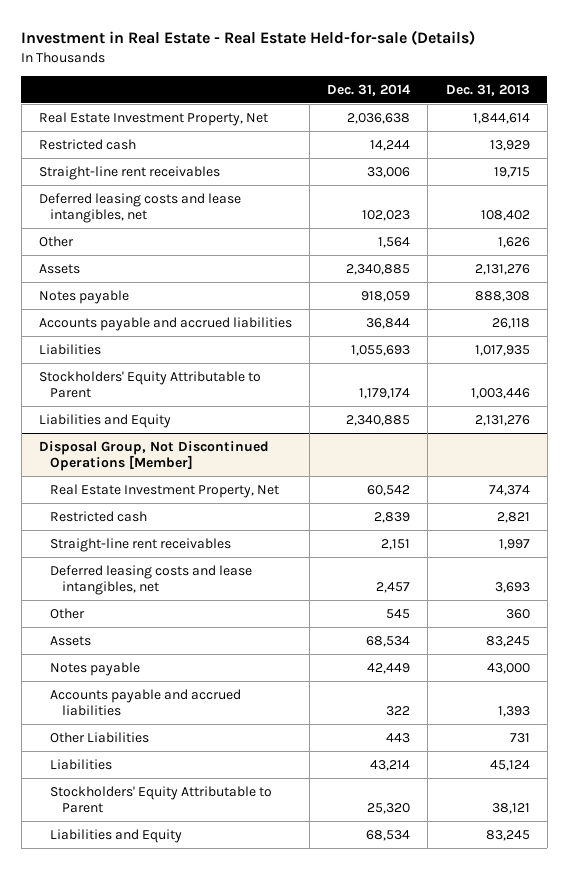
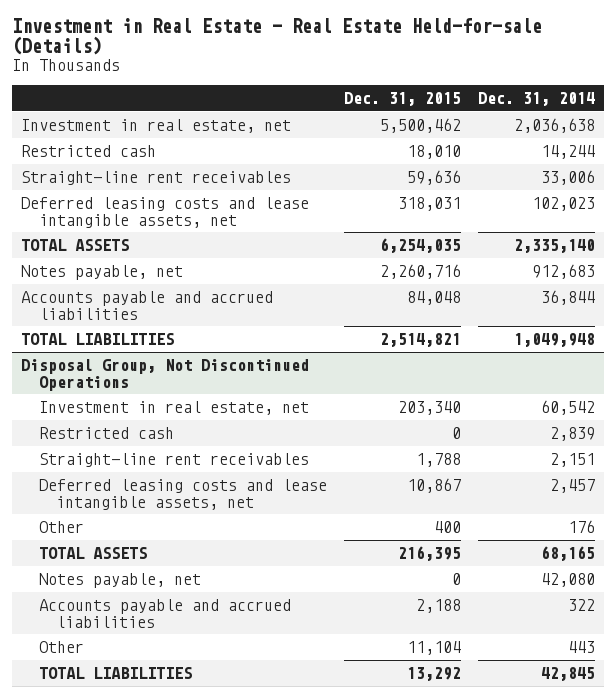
[445,83,530,96] Dec. 31, 2013 -> none
none -> [343,91,461,106] Dec. 31, 2015
[38,111,268,126] Real Estate Investment Property, Net -> [20,119,291,134] Investment in real estate, net
[38,235,74,247] Other -> none
[38,192,241,224] Deferred leasing costs and lease intangibles, net -> [20,197,309,228] Deferred leasing costs and lease intangible assets, net
[38,263,80,274] Assets -> [20,239,129,252] TOTAL ASSETS
[346,263,411,275] 2,340,885 -> [514,239,596,254] 2,335,140
[38,289,129,304] Notes payable -> [20,265,183,281] Notes payable, net
[361,290,411,302] 918,059 -> [532,264,596,280] 912,683
[38,370,261,399] Stockholders' Equity Attributable to Parent -> none
[38,413,171,428] Liabilities and Equity -> none
[38,343,101,355] Liabilities -> [20,333,174,346] TOTAL LIABILITIES
[351,344,411,356] 1,055,693 -> [514,333,596,348] 1,049,948
[38,440,269,472] Disposal Group, Not Discontinued Operations [Member] -> [20,359,309,391] Disposal Group, Not Discontinued Operations
[50,483,280,498] Real Estate Investment Property, Net -> [38,401,309,416] Investment in real estate, net
[50,564,253,596] Deferred leasing costs and lease intangibles, net -> [38,479,327,510] Deferred leasing costs and lease intangible assets, net
[386,608,411,619] 545 -> [568,520,596,534] 176
[50,635,92,646] Assets -> [38,547,147,560] TOTAL ASSETS
[366,635,411,647] 68,534 -> [541,546,596,562] 68,165
[50,661,141,676] Notes payable -> [38,573,201,589] Notes payable, net
[367,662,411,674] 42,449 -> [541,573,596,588] 42,080
[50,785,273,814] Stockholders' Equity Attributable to Parent -> none
[50,828,183,843] Liabilities and Equity -> none
[50,731,150,743] Other Liabilities -> [38,641,84,654] Other
[50,758,113,770] Liabilities -> [38,667,192,680] TOTAL LIABILITIES
[370,759,411,771] 43,214 -> [541,667,596,682] 42,845

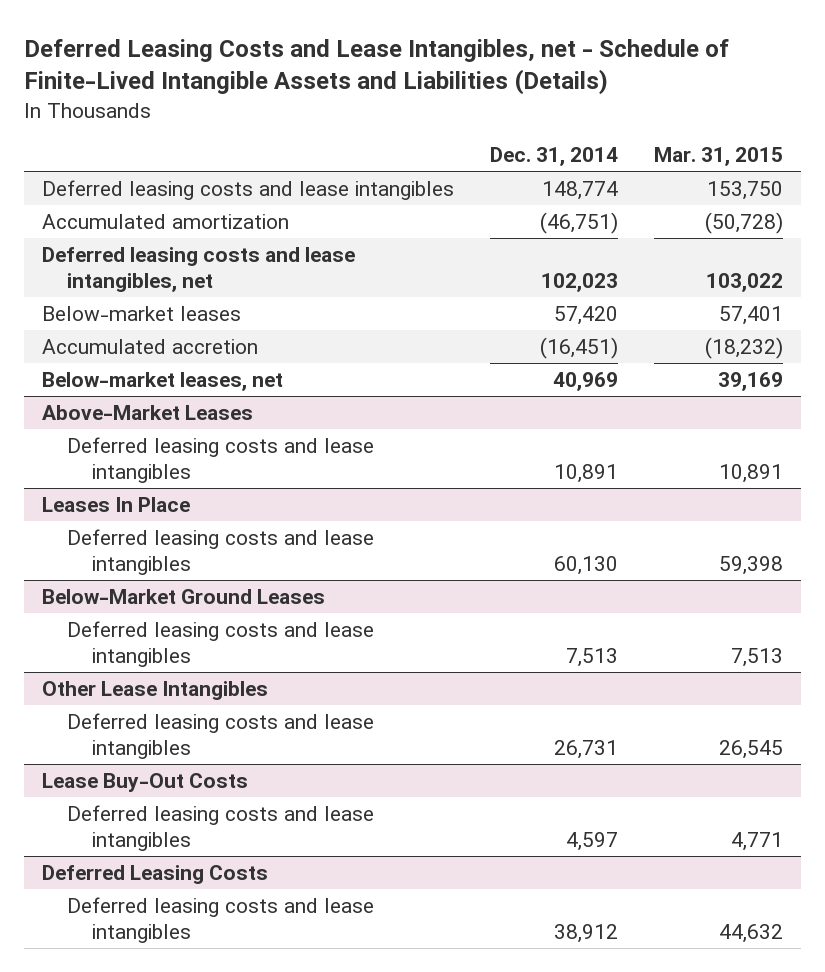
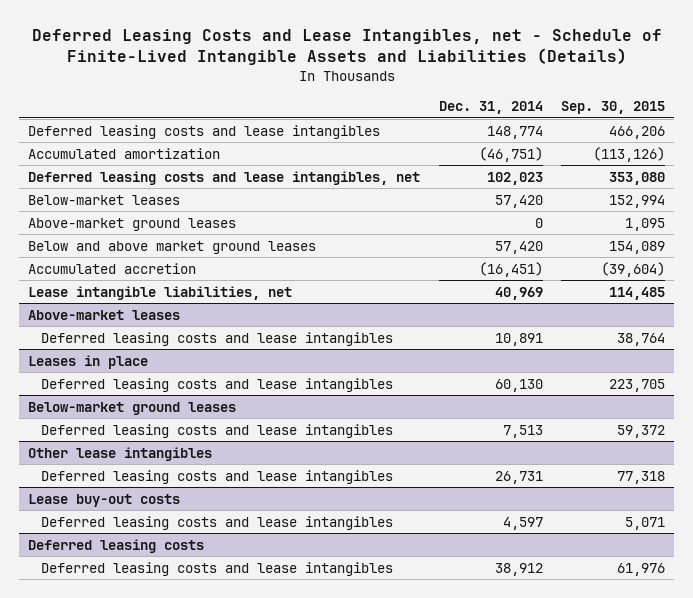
[653,147,783,167] Mar. 31, 2015 -> none
none -> [561,101,666,115] Sep. 30, 2015
none -> [28,217,237,231] Above-market ground leases
none -> [28,240,317,254] Below and above market ground leases
[42,371,284,391] Below-market leases, net -> [28,285,293,300] Lease intangible liabilities, net
[42,404,254,420] Above-Market Leases -> [28,309,181,320] Above-market leases
[42,496,191,512] Leases In Place -> [28,354,149,369] Leases in place
[42,588,326,604] Below-Market Ground Leases -> [28,401,237,415] Below-market ground leases
[42,680,269,700] Other Lease Intangibles -> [28,446,213,461] Other lease intangibles
[42,772,249,792] Lease Buy-Out Costs -> [28,493,181,507] Lease buy-out costs
[42,864,269,884] Deferred Leasing Costs -> [28,538,205,553] Deferred leasing costs

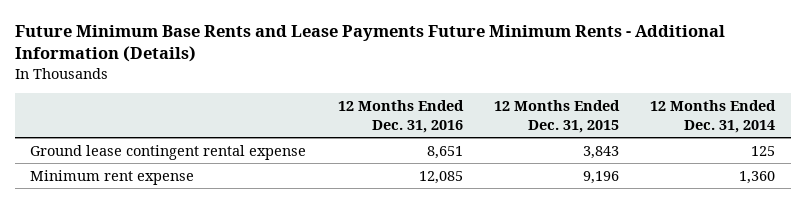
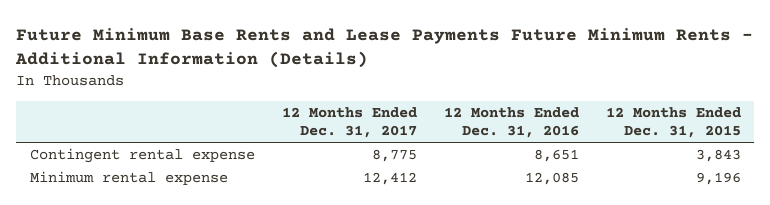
[650,100,777,133] 12 Months Ended Dec. 31, 2014 -> none
none -> [281,106,417,139] 12 Months Ended Dec. 31, 2017
[30,144,307,160] Ground lease contingent rental expense -> [29,147,255,163] Contingent rental expense
[30,169,195,185] Minimum rent expense -> [29,170,228,185] Minimum rental expense

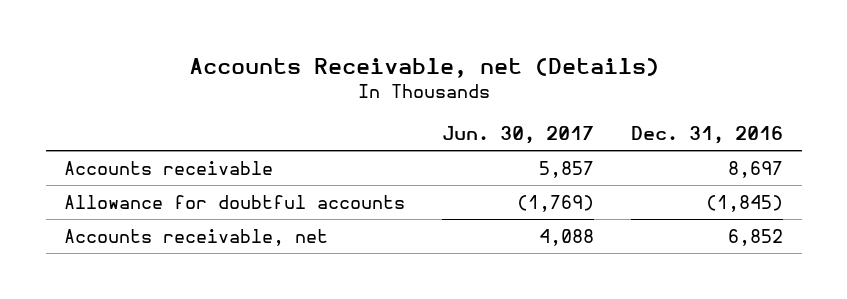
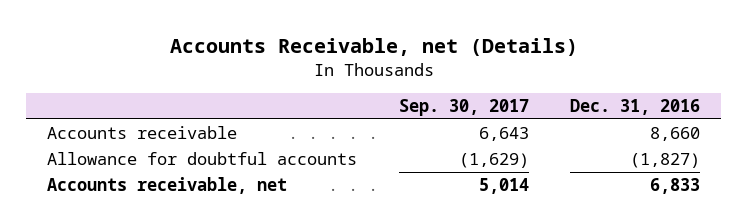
[442,126,595,145] Jun. 30, 2017 -> none
none -> [398,99,529,117] Sep. 30, 2017
[728,160,784,178] 8,697 -> [650,127,701,142] 8,660
[706,194,784,212] (1,845) -> [630,153,701,169] (1,827)
[728,228,784,246] 6,852 -> [650,178,701,195] 6,833

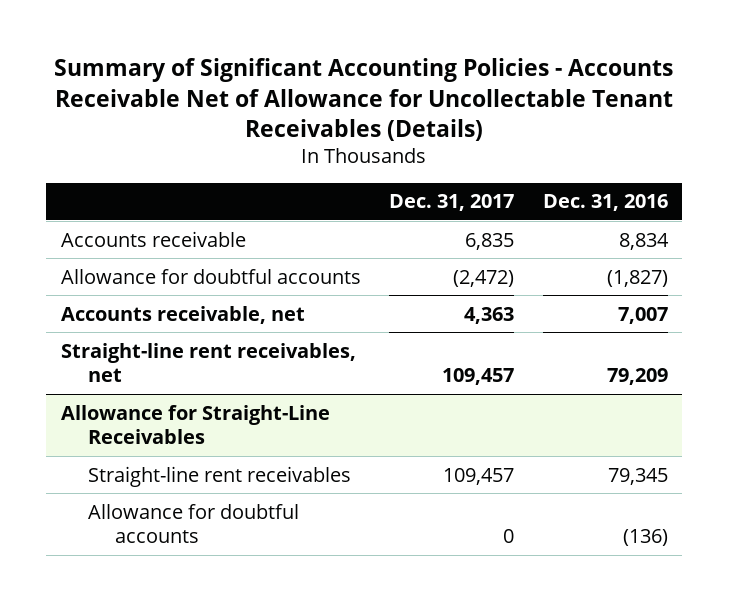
[169,37,578,56] Accounts Receivable, net (Details) -> [54,58,674,141] Summary of Significant Accounting Policies - Accounts Receivable Net of Allowance for Uncollectable Tenant Receivables (Details)
[398,99,529,117] Sep. 30, 2017 -> none
none -> [389,194,515,212] Dec. 31, 2017
[650,127,701,142] 8,660 -> [618,232,669,250] 8,834
[650,178,701,195] 6,833 -> [617,306,668,324] 7,007
none -> [60,342,356,383] Straight-line rent receivables, net
none -> [60,404,330,445] Allowance for Straight-Line Receivables
none -> [87,465,351,487] Straight-line rent receivables
none -> [87,503,299,544] Allowance for doubtful accounts

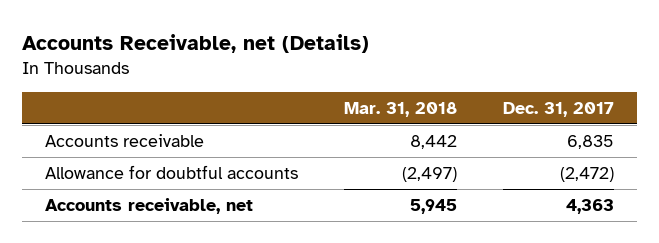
[54,58,674,141] Summary of Significant Accounting Policies - Accounts Receivable Net of Allowance for Uncollectable Tenant Receivables (Details) -> [22,33,370,53] Accounts Receivable, net (Details)
[542,194,668,212] Dec. 31, 2016 -> none
none -> [343,101,457,117] Mar. 31, 2018
[60,342,356,383] Straight-line rent receivables, net -> none
[60,404,330,445] Allowance for Straight-Line Receivables -> none
[87,465,351,487] Straight-line rent receivables -> none
[87,503,299,544] Allowance for doubtful accounts -> none

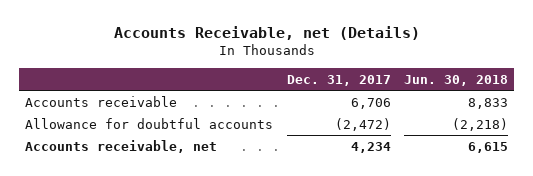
[343,101,457,117] Mar. 31, 2018 -> none
none -> [403,74,508,86] Jun. 30, 2018
[566,134,614,149] 6,835 -> [350,97,391,109] 6,706
[565,198,614,214] 4,363 -> [350,141,391,153] 4,234

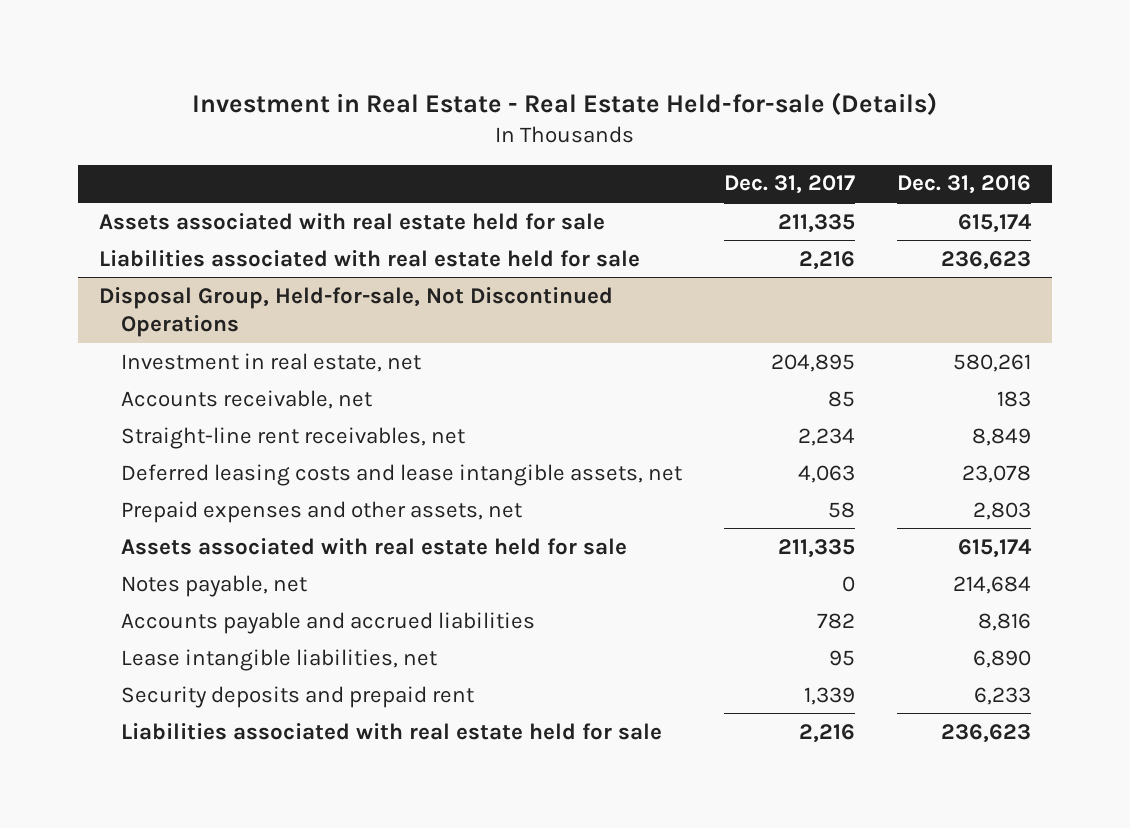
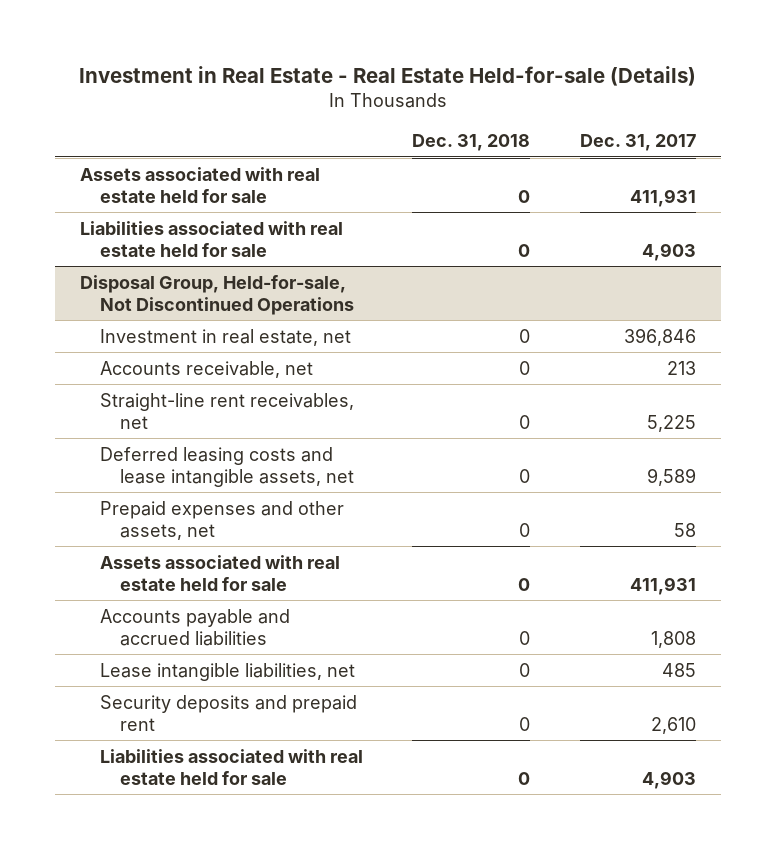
[897,175,1032,195] Dec. 31, 2016 -> none
none -> [412,134,531,152] Dec. 31, 2018
[778,213,856,233] 211,335 -> [629,188,696,207] 411,931
[799,250,856,270] 2,216 -> [641,242,696,261] 4,903
[771,353,856,372] 204,895 -> [623,327,696,346] 396,846
[828,390,856,407] 85 -> [666,360,696,375] 213
[798,427,856,446] 2,234 -> [646,414,696,432] 5,225
[798,464,856,483] 4,063 -> [646,467,696,486] 9,589
[120,574,307,597] Notes payable, net -> none
[778,538,856,558] 211,335 -> [629,576,696,595] 411,931
[817,612,856,629] 782 -> [650,630,696,648] 1,808
[829,649,856,666] 95 -> [661,662,696,677] 485
[804,686,856,705] 1,339 -> [650,716,696,734] 2,610
[799,723,856,743] 2,216 -> [641,770,696,789] 4,903

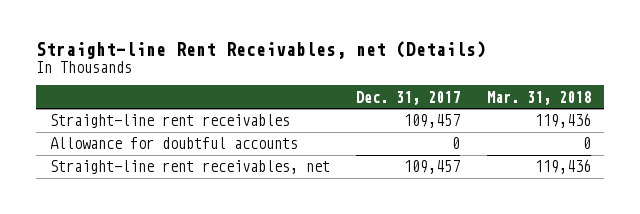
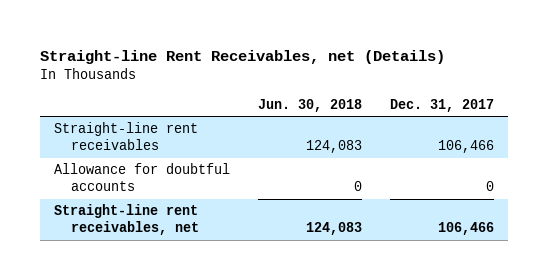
[486,90,591,105] Mar. 31, 2018 -> none
none -> [257,98,362,112] Jun. 30, 2018
[404,114,461,129] 109,457 -> [437,140,494,154] 106,466
[404,160,461,175] 109,457 -> [437,222,494,236] 106,466

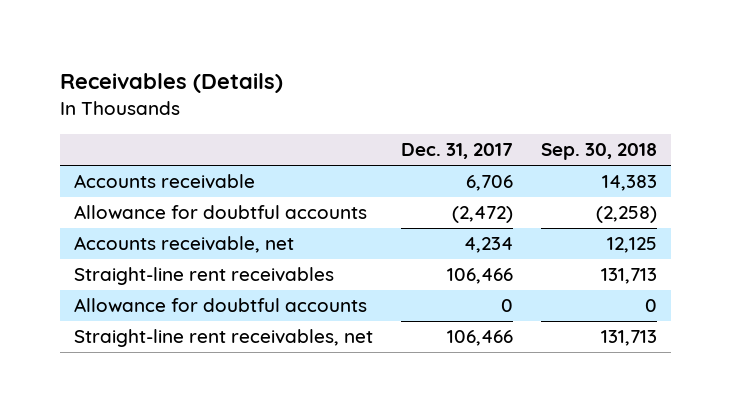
[39,49,445,64] Straight-line Rent Receivables, net (Details) -> [59,73,283,94] Receivables (Details)
[257,98,362,112] Jun. 30, 2018 -> none
none -> [540,143,657,161] Sep. 30, 2018
none -> [73,174,255,190] Accounts receivable
none -> [73,205,367,220] Allowance for doubtful accounts
none -> [73,236,294,254] Accounts receivable, net

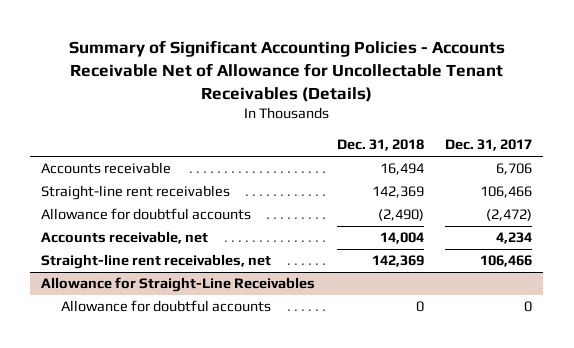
[59,73,283,94] Receivables (Details) -> [68,40,505,102] Summary of Significant Accounting Policies - Accounts Receivable Net of Allowance for Uncollectable Tenant Receivables (Details)
[540,143,657,161] Sep. 30, 2018 -> none
none -> [336,139,424,152] Dec. 31, 2018
[73,267,334,286] Straight-line rent receivables -> [41,185,231,201] Straight-line rent receivables
[73,298,367,313] Allowance for doubtful accounts -> none
none -> [41,277,316,293] Allowance for Straight-Line Receivables
none -> [61,300,272,313] Allowance for doubtful accounts

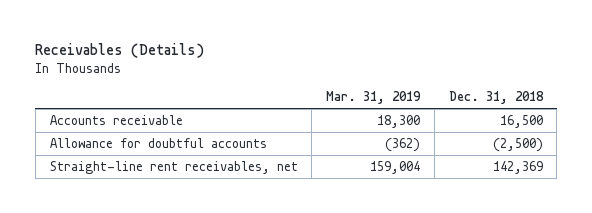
[68,40,505,102] Summary of Significant Accounting Policies - Accounts Receivable Net of Allowance for Uncollectable Tenant Receivables (Details) -> [35,43,205,59] Receivables (Details)
[445,139,533,152] Dec. 31, 2017 -> none
none -> [326,91,422,105] Mar. 31, 2019
[41,185,231,201] Straight-line rent receivables -> none
[41,231,209,245] Accounts receivable, net -> none
[379,163,424,176] 16,494 -> [499,114,543,128] 16,500
[377,209,424,222] (2,490) -> [492,137,543,152] (2,500)
[41,277,316,293] Allowance for Straight-Line Receivables -> none
[61,300,272,313] Allowance for doubtful accounts -> none

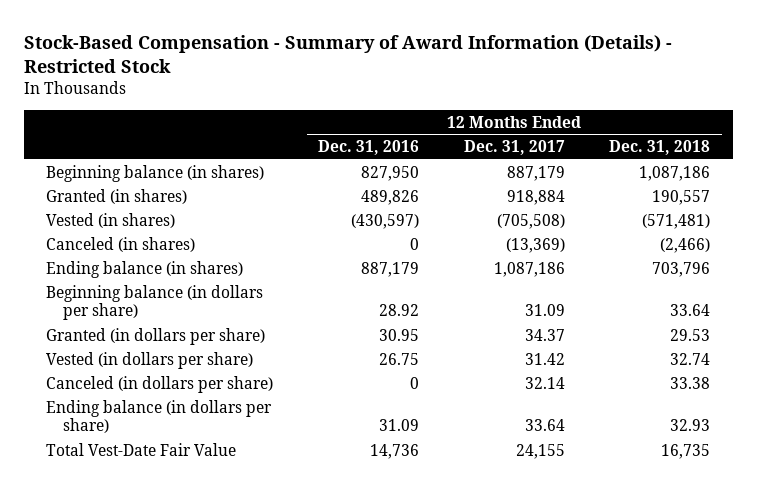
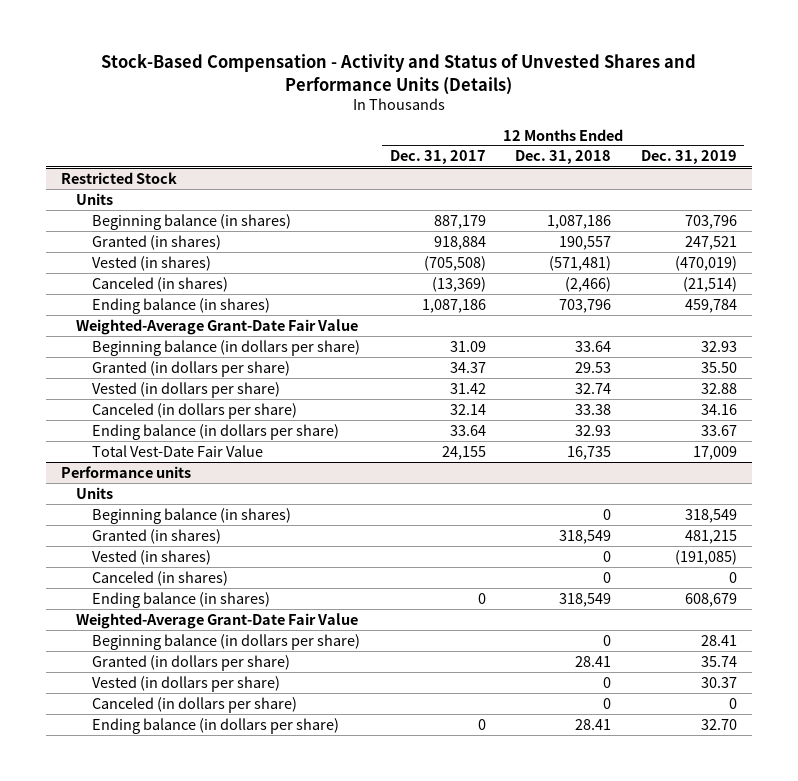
[24,34,673,73] Stock-Based Compensation - Summary of Award Information (Details) - Restricted Stock -> [100,54,696,95] Stock-Based Compensation - Activity and Status of Unvested Shares and Performance Units (Details)
[318,140,420,156] Dec. 31, 2016 -> none
none -> [640,150,737,165] Dec. 31, 2019
none -> [60,171,177,184] Restricted Stock
none -> [76,192,114,205] Units
none -> [76,318,359,335] Weighted-Average Grant-Date Fair Value
none -> [60,465,191,478] Performance units
none -> [76,486,114,499] Units
none -> [92,507,292,524] Beginning balance (in shares)
none -> [92,528,222,544] Granted (in shares)
none -> [92,549,212,565] Vested (in shares)
none -> [92,570,229,586] Canceled (in shares)
none -> [92,591,271,608] Ending balance (in shares)
none -> [76,612,359,629] Weighted-Average Grant-Date Fair Value
none -> [92,633,361,650] Beginning balance (in dollars per share)
none -> [92,654,291,671] Granted (in dollars per share)
none -> [92,675,281,692] Vested (in dollars per share)
none -> [92,696,298,713] Canceled (in dollars per share)
none -> [92,717,340,734] Ending balance (in dollars per share)

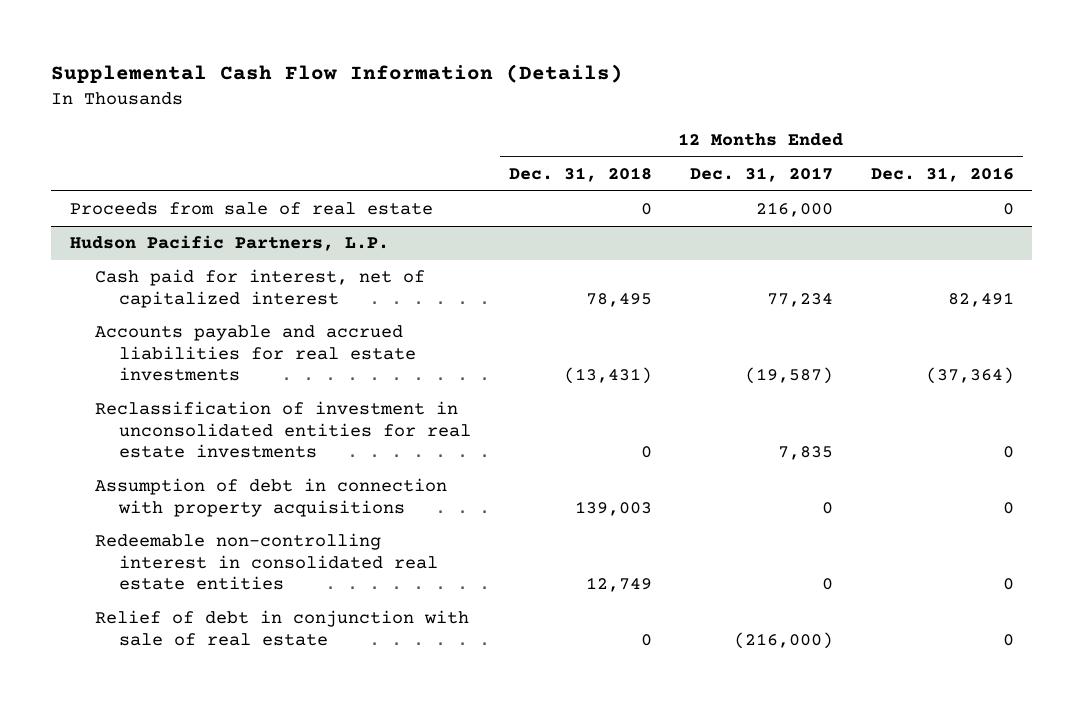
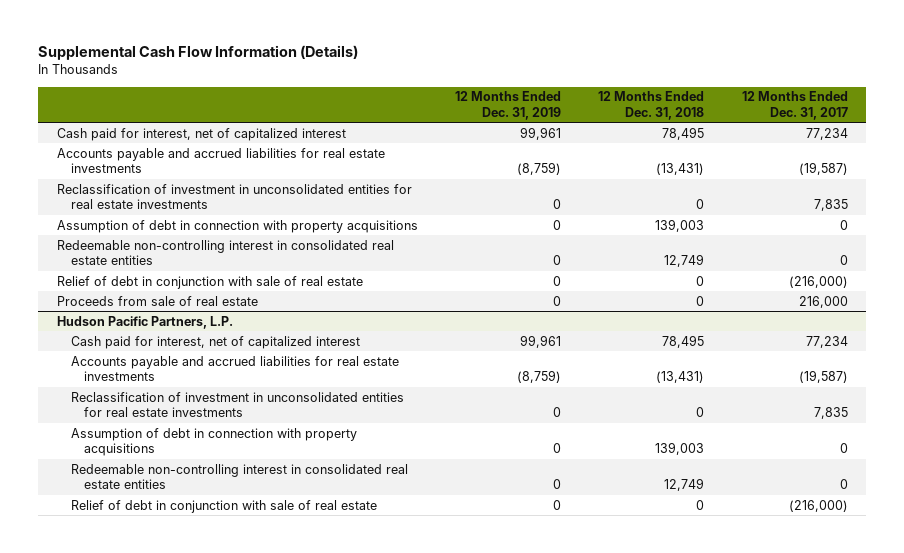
[870,167,1014,183] Dec. 31, 2016 -> none
none -> [454,91,561,120] 12 Months Ended Dec. 31, 2019
none -> [56,127,346,141] Cash paid for interest, net of capitalized interest
none -> [56,147,385,174] Accounts payable and accrued liabilities for real estate investments
none -> [56,183,412,210] Reclassification of investment in unconsolidated entities for real estate investments
none -> [56,219,418,233] Assumption of debt in connection with property acquisitions
none -> [56,239,394,266] Redeemable non-controlling interest in consolidated real estate entities
none -> [56,275,363,289] Relief of debt in conjunction with sale of real estate

